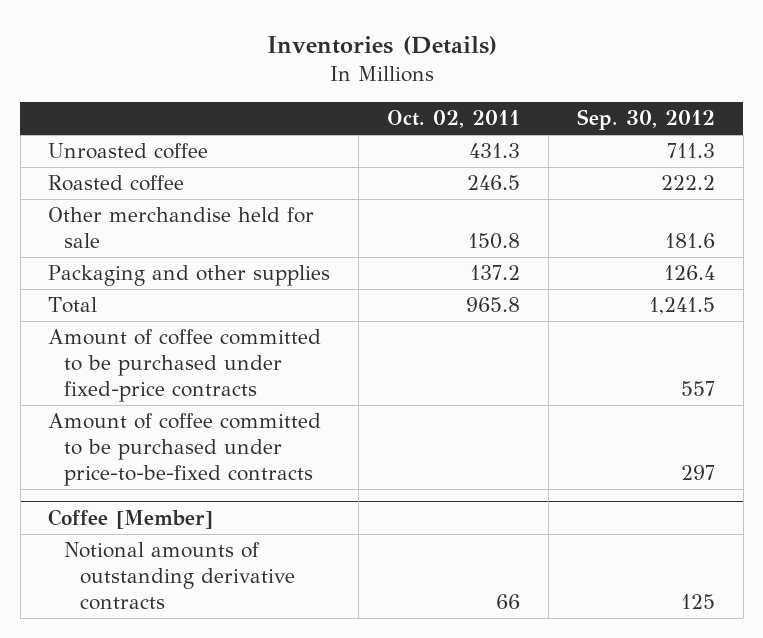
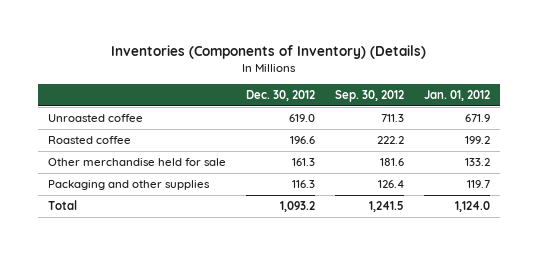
[266,35,497,55] Inventories (Details) -> [111,45,427,60] Inventories (Components of Inventory) (Details)
[387,110,521,129] Oct. 02, 2011 -> none
none -> [246,89,316,101] Dec. 30, 2012
none -> [423,89,490,101] Jan. 01, 2012
[48,329,322,402] Amount of coffee committed to be purchased under fixed-price contracts -> none
[48,413,322,486] Amount of coffee committed to be purchased under price-to-be-fixed contracts -> none
[48,509,214,530] Coffee [Member] -> none
[64,542,295,610] Notional amounts of outstanding derivative contracts -> none

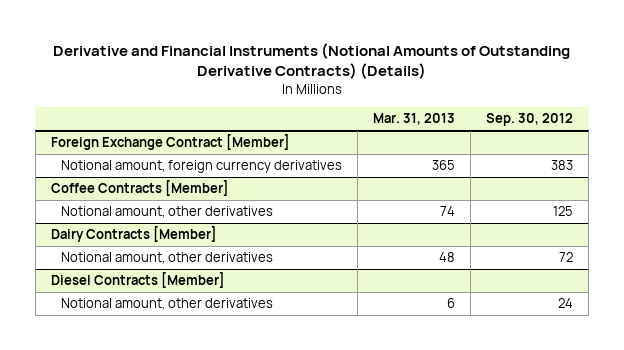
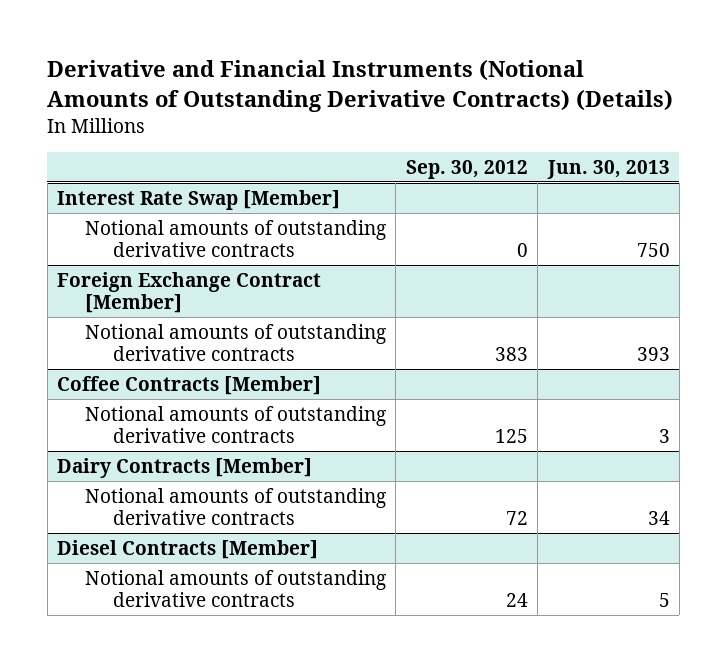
[372,113,455,126] Mar. 31, 2013 -> none
none -> [546,160,670,180] Jun. 30, 2013
none -> [57,189,341,210] Interest Rate Swap [Member]
none -> [85,219,387,258] Notional amounts of outstanding derivative contracts
[60,160,342,174] Notional amount, foreign currency derivatives -> [85,323,387,362] Notional amounts of outstanding derivative contracts
[60,206,273,219] Notional amount, other derivatives -> [85,405,387,444] Notional amounts of outstanding derivative contracts
[60,252,273,265] Notional amount, other derivatives -> [85,487,387,526] Notional amounts of outstanding derivative contracts
[60,298,273,311] Notional amount, other derivatives -> [85,569,387,608] Notional amounts of outstanding derivative contracts

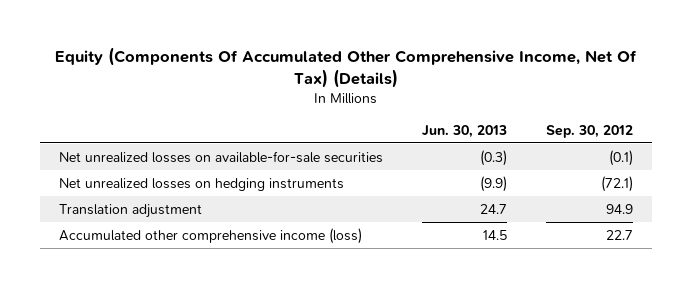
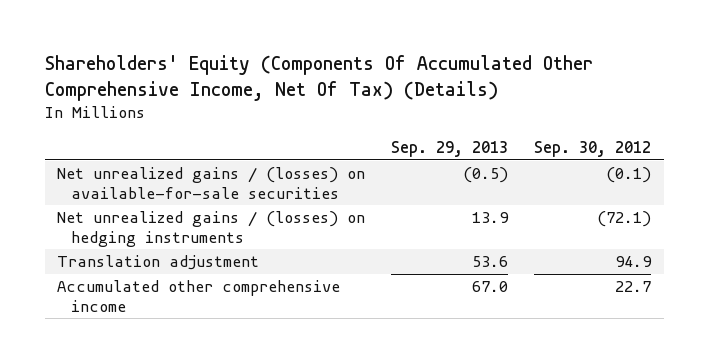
[55,46,638,88] Equity (Components Of Accumulated Other Comprehensive Income, Net Of Tax) (Details) -> [44,55,593,101] Shareholders' Equity (Components Of Accumulated Other Comprehensive Income, Net Of Tax) (Details)
[422,124,508,138] Jun. 30, 2013 -> none
none -> [391,140,509,157] Sep. 29, 2013
[59,150,384,163] Net unrealized losses on available-for-sale securities -> [57,167,366,199] Net unrealized gains / (losses) on available-for-sale securities
[59,177,345,191] Net unrealized losses on hedging instruments -> [57,211,366,247] Net unrealized gains / (losses) on hedging instruments
[59,227,363,244] Accumulated other comprehensive income (loss) -> [57,280,341,312] Accumulated other comprehensive income

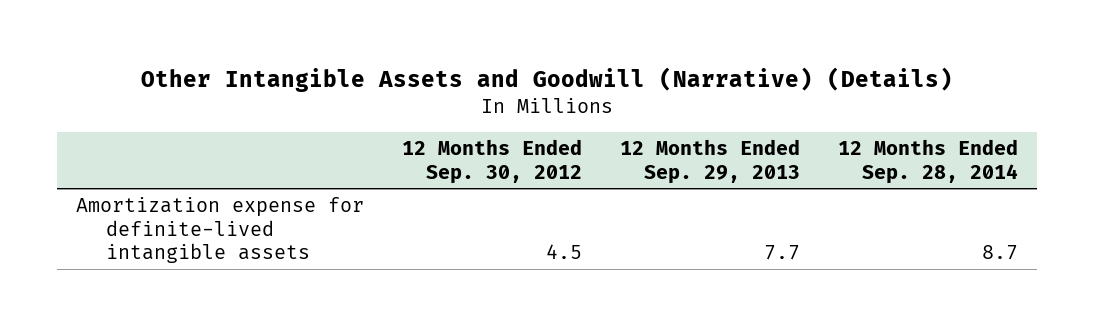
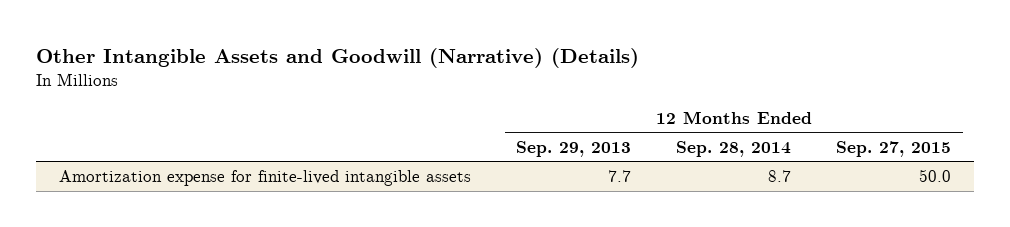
[402,139,583,184] 12 Months Ended Sep. 30, 2012 -> none
none -> [836,140,952,157] Sep. 27, 2015
[75,196,364,264] Amortization expense for definite-lived intangible assets -> [58,170,471,187] Amortization expense for finite-lived intangible assets

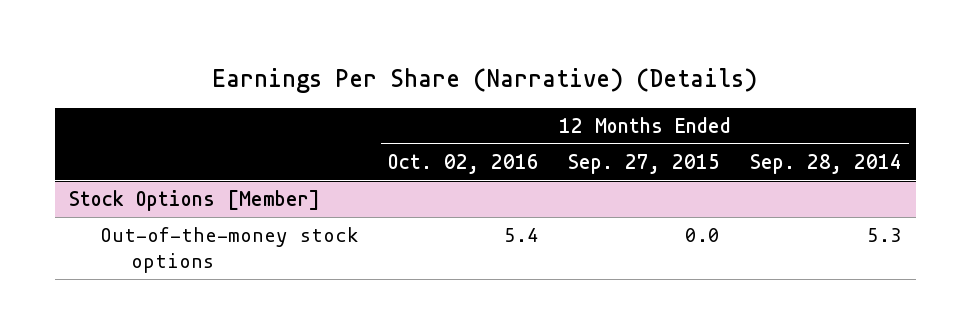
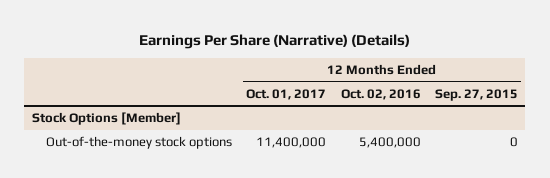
[749,153,902,174] Sep. 28, 2014 -> none
none -> [246,88,327,100] Oct. 01, 2017
[504,228,540,243] 5.4 -> [358,137,421,149] 5,400,000
[685,228,721,243] 0.0 -> [509,137,518,148] 0

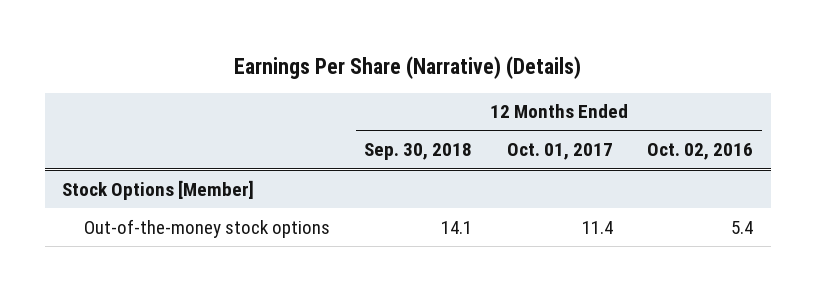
[434,88,518,101] Sep. 27, 2015 -> none
none -> [364,143,473,161] Sep. 30, 2018
[256,137,327,149] 11,400,000 -> [581,220,613,234] 11.4
[358,137,421,149] 5,400,000 -> [731,220,754,234] 5.4

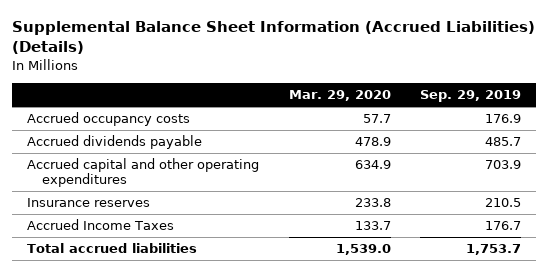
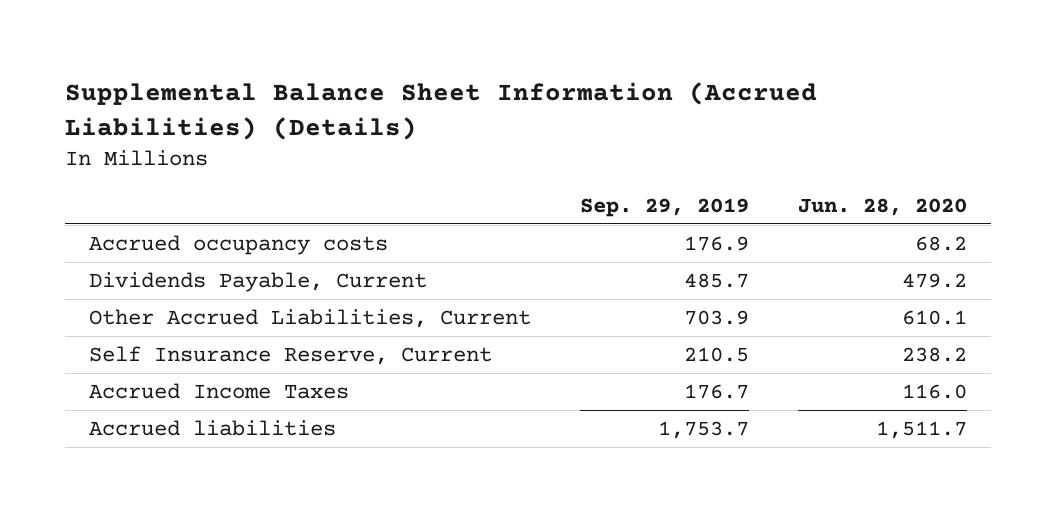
[288,90,391,102] Mar. 29, 2020 -> none
none -> [797,198,967,217] Jun. 28, 2020
[26,135,202,150] Accrued dividends payable -> [89,271,428,292] Dividends Payable, Current
[26,158,259,188] Accrued capital and other operating expenditures -> [89,308,532,328] Other Accrued Liabilities, Current
[26,198,150,208] Insurance reserves -> [89,345,493,365] Self Insurance Reserve, Current
[26,243,197,254] Total accrued liabilities -> [89,419,337,436] Accrued liabilities

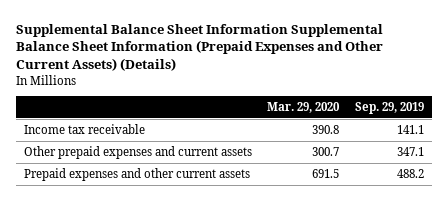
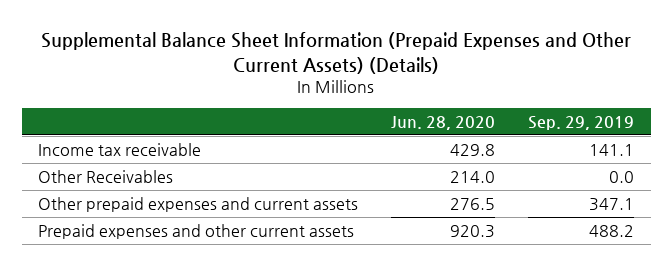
[15,23,383,72] Supplemental Balance Sheet Information Supplemental Balance Sheet Information (Prepaid Expenses and Other Current Assets) (Details) -> [41,32,632,74] Supplemental Balance Sheet Information (Prepaid Expenses and Other Current Assets) (Details)
[267,101,341,113] Mar. 29, 2020 -> none
none -> [391,115,496,130] Jun. 28, 2020
none -> [38,170,174,184] Other Receivables

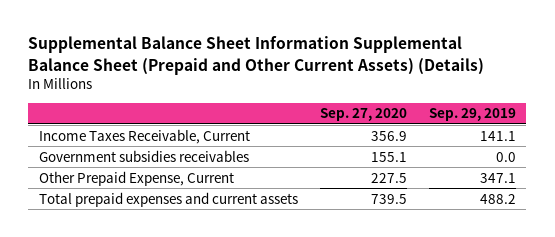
[41,32,632,74] Supplemental Balance Sheet Information (Prepaid Expenses and Other Current Assets) (Details) -> [28,36,485,75] Supplemental Balance Sheet Information Supplemental Balance Sheet (Prepaid and Other Current Assets) (Details)
[391,115,496,130] Jun. 28, 2020 -> none
none -> [319,108,407,122] Sep. 27, 2020
[38,143,202,157] Income tax receivable -> [39,128,251,144] Income Taxes Receivable, Current
[38,170,174,184] Other Receivables -> [39,149,250,162] Government subsidies receivables
[38,197,359,213] Other prepaid expenses and current assets -> [39,170,235,186] Other Prepaid Expense, Current
[38,224,355,240] Prepaid expenses and other current assets -> [39,191,299,207] Total prepaid expenses and current assets

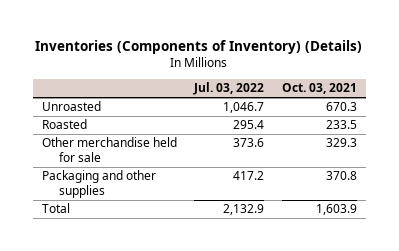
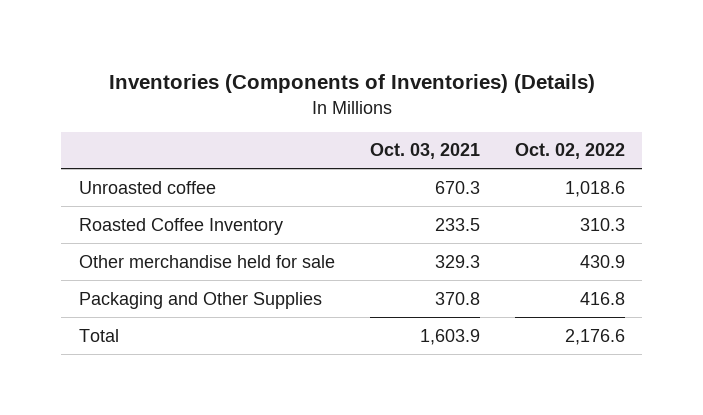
[35,40,363,55] Inventories (Components of Inventory) (Details) -> [108,74,595,94] Inventories (Components of Inventories) (Details)
[193,82,265,96] Jul. 03, 2022 -> none
none -> [514,143,625,160] Oct. 02, 2022
[41,101,101,112] Unroasted -> [78,180,216,194] Unroasted coffee
[41,119,87,130] Roasted -> [78,217,283,235] Roasted Coffee Inventory
[41,170,156,199] Packaging and other supplies -> [78,291,322,309] Packaging and Other Supplies

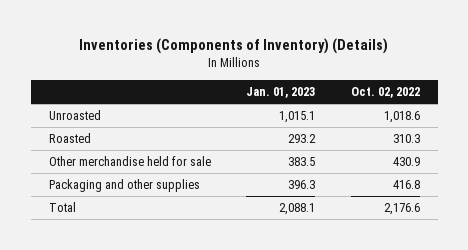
[108,74,595,94] Inventories (Components of Inventories) (Details) -> [79,38,389,55] Inventories (Components of Inventory) (Details)
[369,143,480,160] Oct. 03, 2021 -> none
none -> [246,86,316,98] Jan. 01, 2023
[78,180,216,194] Unroasted coffee -> [48,110,101,121] Unroasted
[78,217,283,235] Roasted Coffee Inventory -> [48,133,91,144] Roasted
[78,291,322,309] Packaging and Other Supplies -> [48,179,200,193] Packaging and other supplies

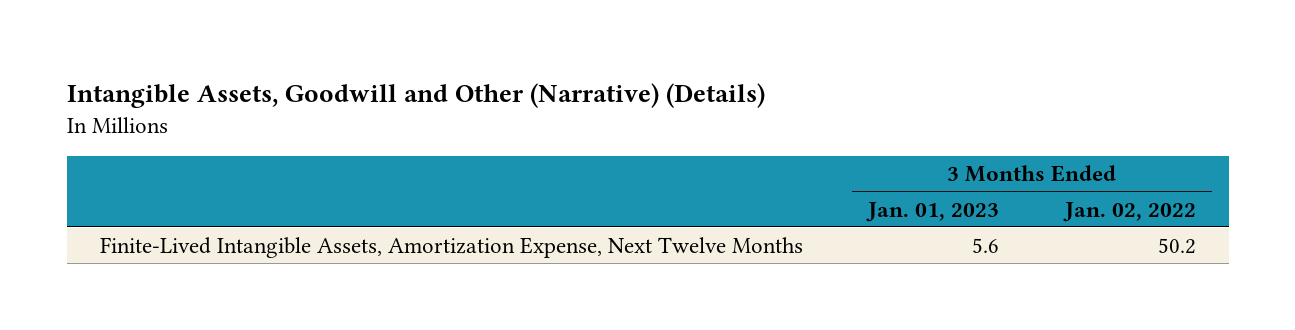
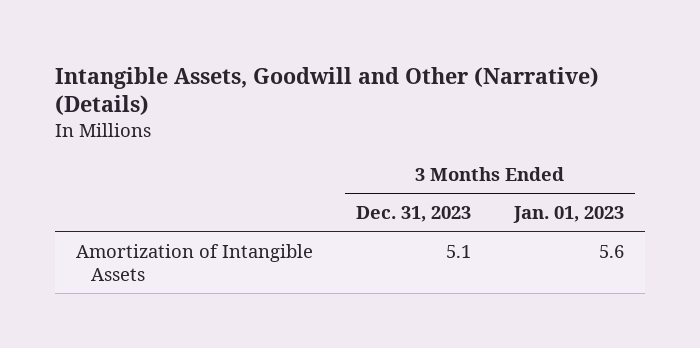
[1062,201,1196,222] Jan. 02, 2022 -> none
none -> [356,206,472,223] Dec. 31, 2023
[99,237,803,259] Finite-Lived Intangible Assets, Amortization Expense, Next Twelve Months -> [76,243,314,282] Amortization of Intangible Assets

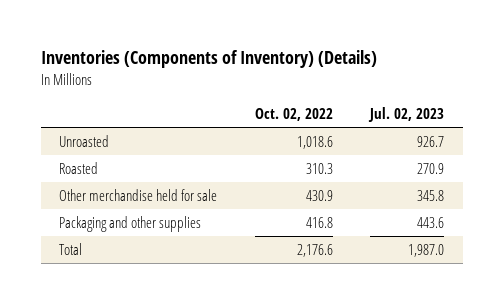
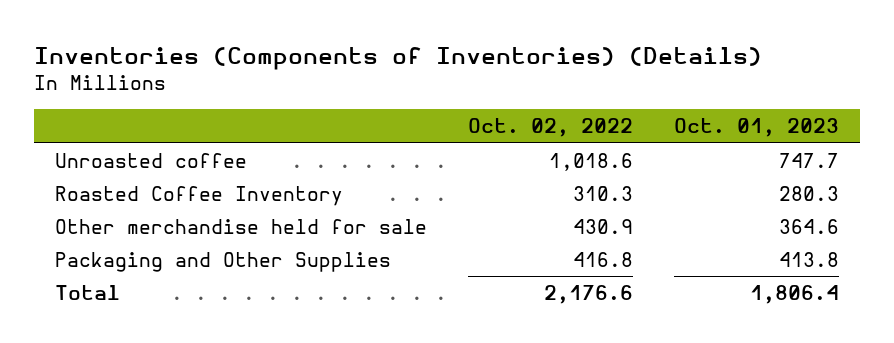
[40,50,377,69] Inventories (Components of Inventory) (Details) -> [34,47,763,71] Inventories (Components of Inventories) (Details)
[367,106,444,122] Jul. 02, 2023 -> none
none -> [674,118,840,138] Oct. 01, 2023
[59,135,110,148] Unroasted -> [54,153,247,169] Unroasted coffee
[59,162,99,175] Roasted -> [54,186,343,207] Roasted Coffee Inventory
[59,216,202,233] Packaging and other supplies -> [54,252,391,273] Packaging and Other Supplies

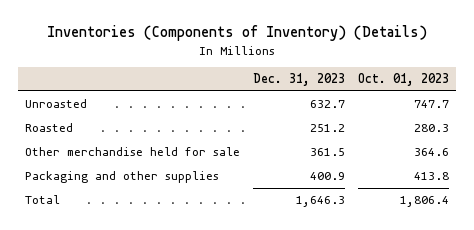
[34,47,763,71] Inventories (Components of Inventories) (Details) -> [46,25,427,42] Inventories (Components of Inventory) (Details)
[467,118,633,138] Oct. 02, 2022 -> none
none -> [252,73,345,87] Dec. 31, 2023
[54,153,247,169] Unroasted coffee -> [24,99,87,109] Unroasted
[54,186,343,207] Roasted Coffee Inventory -> [24,123,73,133] Roasted
[54,252,391,273] Packaging and Other Supplies -> [24,171,219,184] Packaging and other supplies

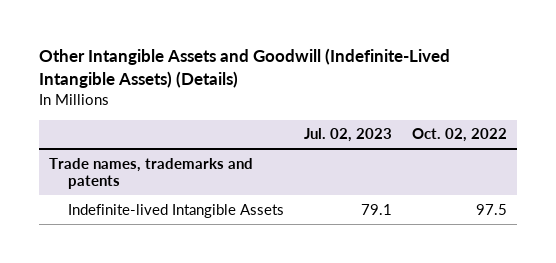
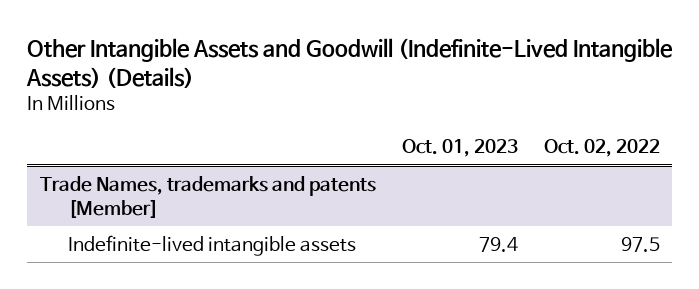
[303,128,392,143] Jul. 02, 2023 -> none
none -> [401,139,518,158] Oct. 01, 2023
[48,157,253,189] Trade names, trademarks and patents -> [39,175,376,218] Trade Names, trademarks and patents [Member]
[67,203,284,218] Indefinite-lived Intangible Assets -> [68,234,357,256] Indefinite-lived intangible assets

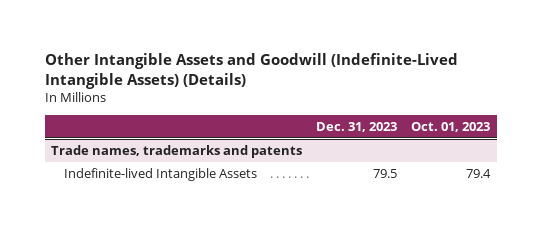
[543,139,660,158] Oct. 02, 2022 -> none
none -> [316,122,398,133] Dec. 31, 2023
[39,175,376,218] Trade Names, trademarks and patents [Member] -> [51,144,303,158] Trade names, trademarks and patents
[68,234,357,256] Indefinite-lived intangible assets -> [63,167,257,181] Indefinite-lived Intangible Assets

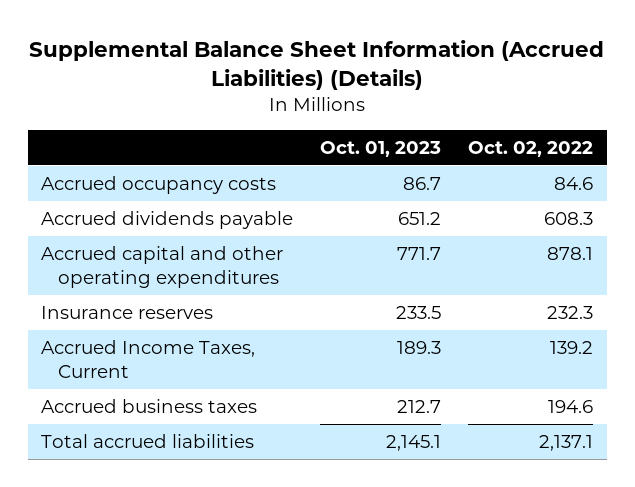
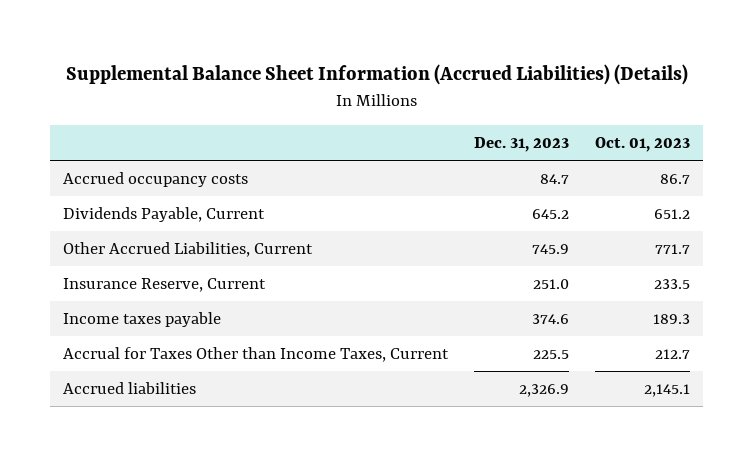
[468,140,594,157] Oct. 02, 2022 -> none
none -> [474,137,570,153] Dec. 31, 2023
[41,210,294,229] Accrued dividends payable -> [63,206,266,222] Dividends Payable, Current
[41,245,284,288] Accrued capital and other operating expenditures -> [63,241,314,257] Other Accrued Liabilities, Current
[41,305,214,319] Insurance reserves -> [63,277,267,292] Insurance Reserve, Current
[41,339,256,378] Accrued Income Taxes, Current -> [63,311,222,327] Income taxes payable
[41,398,258,413] Accrued business taxes -> [63,346,450,362] Accrual for Taxes Other than Income Taxes, Current
[41,433,255,448] Total accrued liabilities -> [63,381,197,394] Accrued liabilities

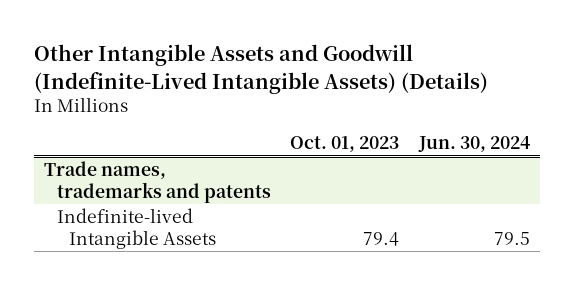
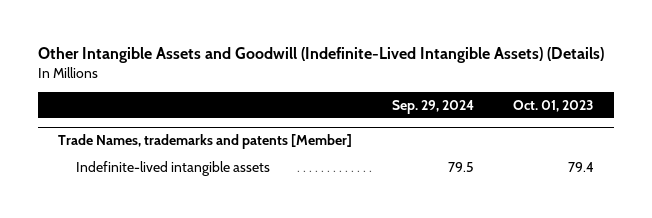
[417,136,530,153] Jun. 30, 2024 -> none
none -> [391,99,474,114] Sep. 29, 2024
[43,161,271,203] Trade names, trademarks and patents -> [57,134,352,150] Trade Names, trademarks and patents [Member]
[56,208,217,249] Indefinite-lived Intangible Assets -> [75,160,270,176] Indefinite-lived intangible assets

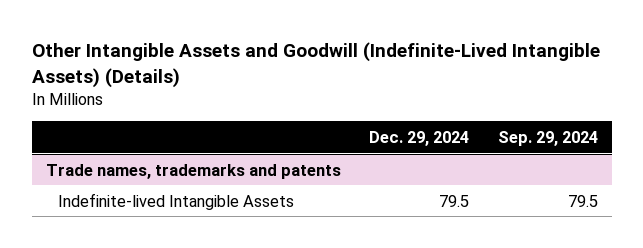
[513,99,595,112] Oct. 01, 2023 -> none
none -> [369,130,470,146] Dec. 29, 2024
[57,134,352,150] Trade Names, trademarks and patents [Member] -> [45,163,341,179] Trade names, trademarks and patents
[75,160,270,176] Indefinite-lived intangible assets -> [57,192,294,210] Indefinite-lived Intangible Assets

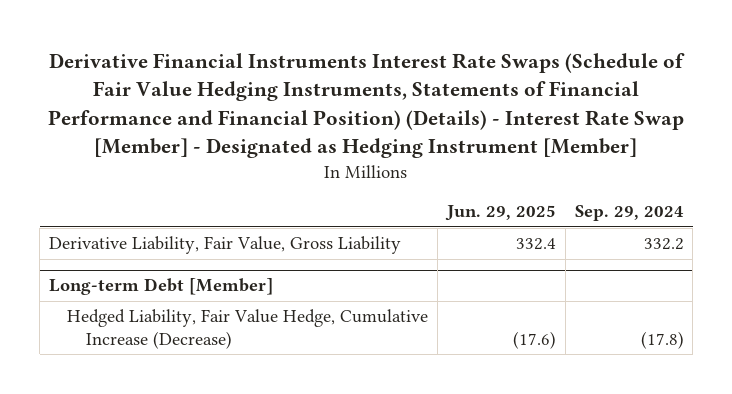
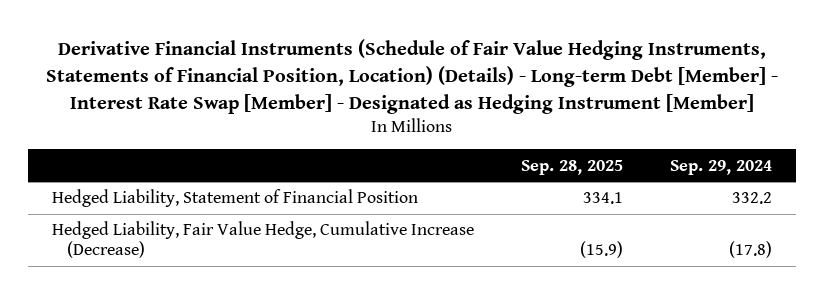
[48,53,686,159] Derivative Financial Instruments Interest Rate Swaps (Schedule of Fair Value Hedging Instruments, Statements of Financial Performance and Financial Position) (Details) - Interest Rate Swap [Member] - Designated as Hedging Instrument [Member] -> [46,39,779,114] Derivative Financial Instruments (Schedule of Fair Value Hedging Instruments, Statements of Financial Position, Location) (Details) - Long-term Debt [Member] - Interest Rate Swap [Member] - Designated as Hedging Instrument [Member]
[445,205,557,222] Jun. 29, 2025 -> none
none -> [521,159,624,175] Sep. 28, 2025
[48,278,273,296] Long-term Debt [Member] -> none
[48,236,401,255] Derivative Liability, Fair Value, Gross Liability -> [52,189,419,208] Hedged Liability, Statement of Financial Position

